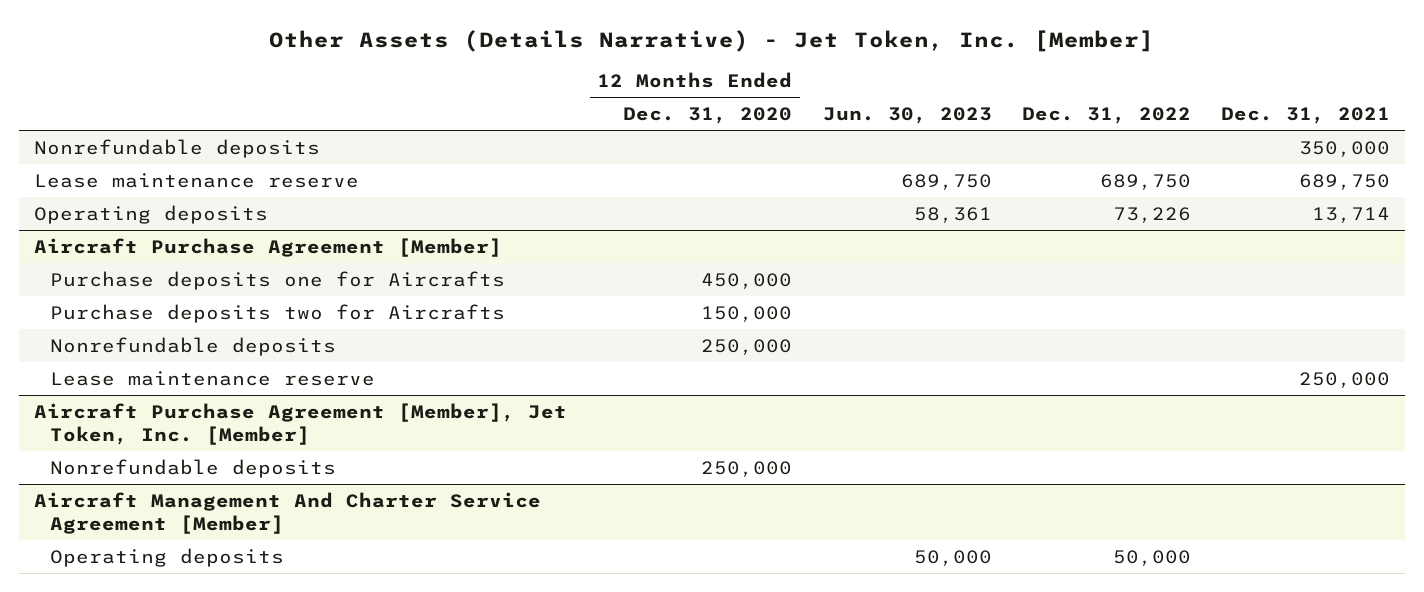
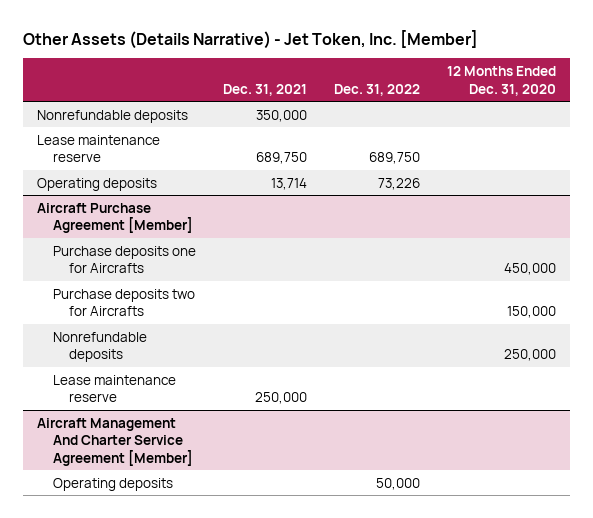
[822,107,992,125] Jun. 30, 2023 -> none
[33,402,567,445] Aircraft Purchase Agreement [Member], Jet Token, Inc. [Member] -> none
[50,458,337,478] Nonrefundable deposits -> none

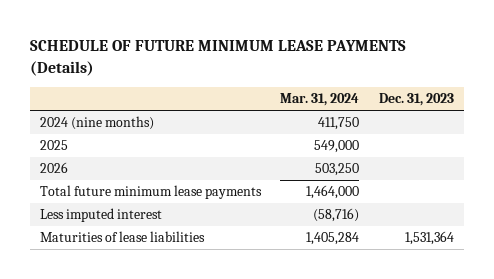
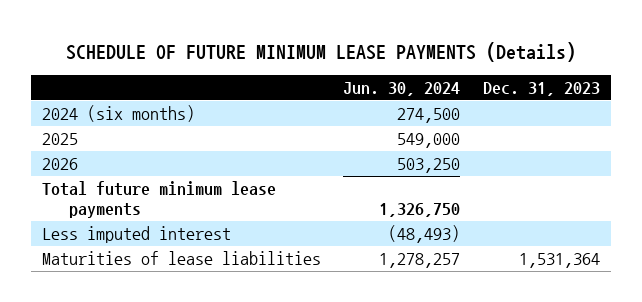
[280,93,360,107] Mar. 31, 2024 -> none
none -> [343,82,461,97] Jun. 30, 2024
[39,116,154,131] 2024 (nine months) -> [41,104,195,122] 2024 (six months)

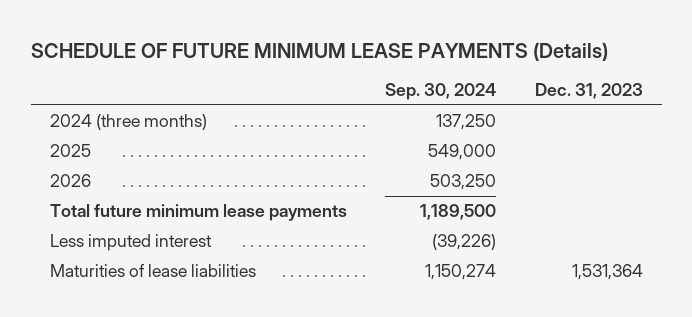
[343,82,461,97] Jun. 30, 2024 -> none
none -> [385,83,497,101] Sep. 30, 2024
[41,104,195,122] 2024 (six months) -> [49,114,207,131] 2024 (three months)

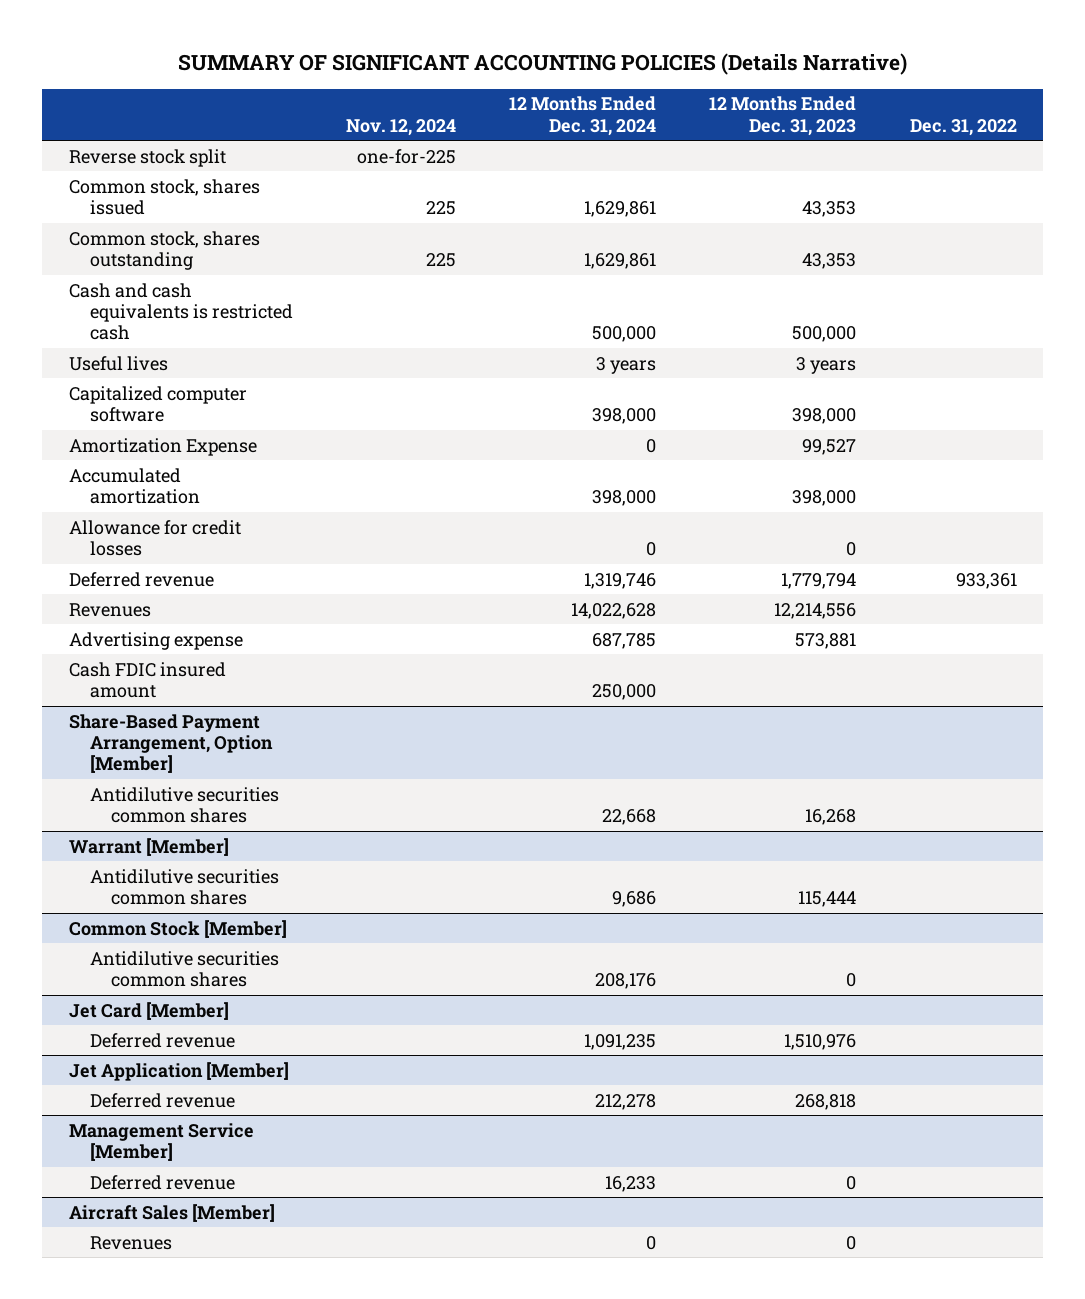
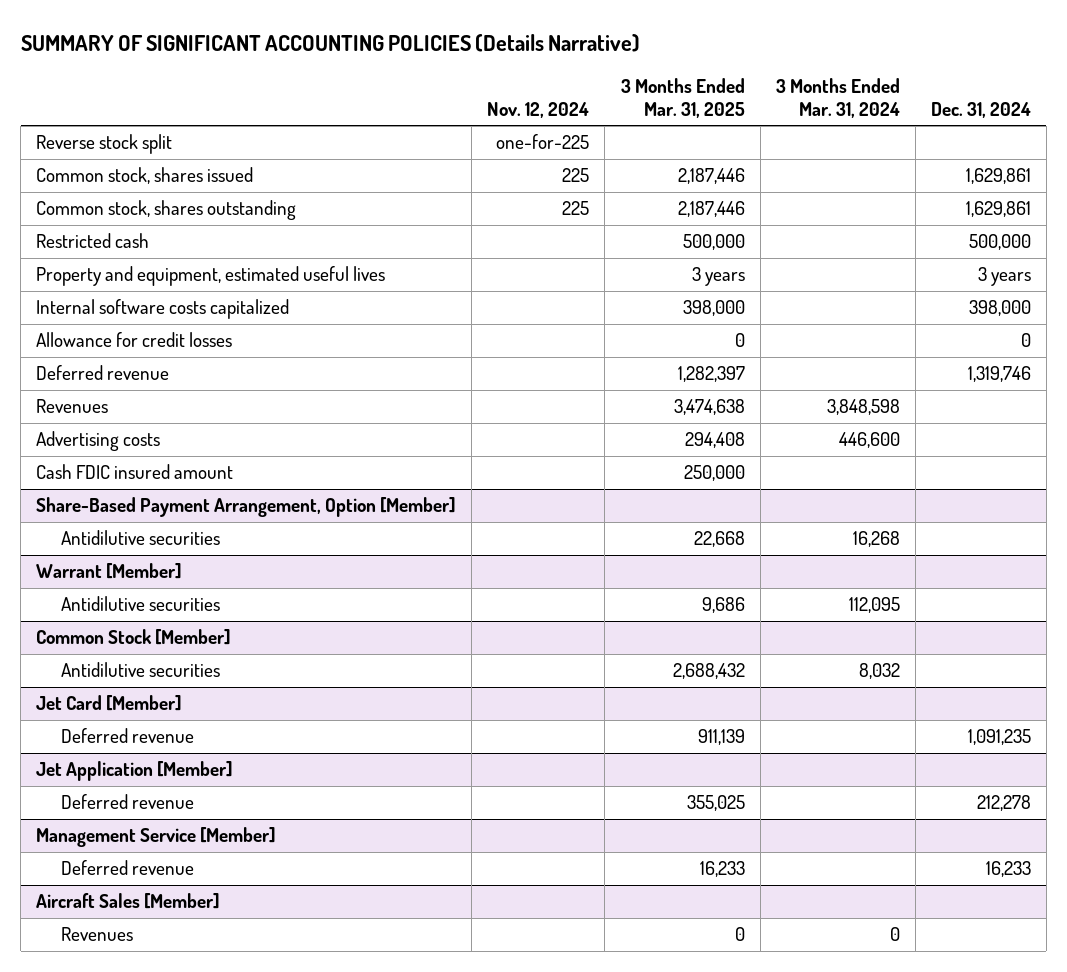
[509,96,657,136] 12 Months Ended Dec. 31, 2024 -> none
[709,96,857,136] 12 Months Ended Dec. 31, 2023 -> none
[909,118,1017,136] Dec. 31, 2022 -> none
none -> [620,77,745,118] 3 Months Ended Mar. 31, 2025
none -> [775,77,900,118] 3 Months Ended Mar. 31, 2024
none -> [930,101,1031,118] Dec. 31, 2024
[68,385,247,422] Capitalized computer software -> none
[68,437,257,456] Amortization Expense -> none
[68,467,200,504] Accumulated amortization -> none
[68,282,293,341] Cash and cash equivalents is restricted cash -> [36,233,150,249] Restricted cash
[68,355,168,371] Useful lives -> [36,266,386,287] Property and equipment, estimated useful lives
none -> [36,299,290,320] Internal software costs capitalized
[68,631,243,650] Advertising expense -> [36,431,161,452] Advertising costs
[89,786,279,823] Antidilutive securities common shares -> [61,530,221,546] Antidilutive securities
[89,868,279,905] Antidilutive securities common shares -> [61,596,221,612] Antidilutive securities
[89,950,279,987] Antidilutive securities common shares -> [61,662,221,678] Antidilutive securities

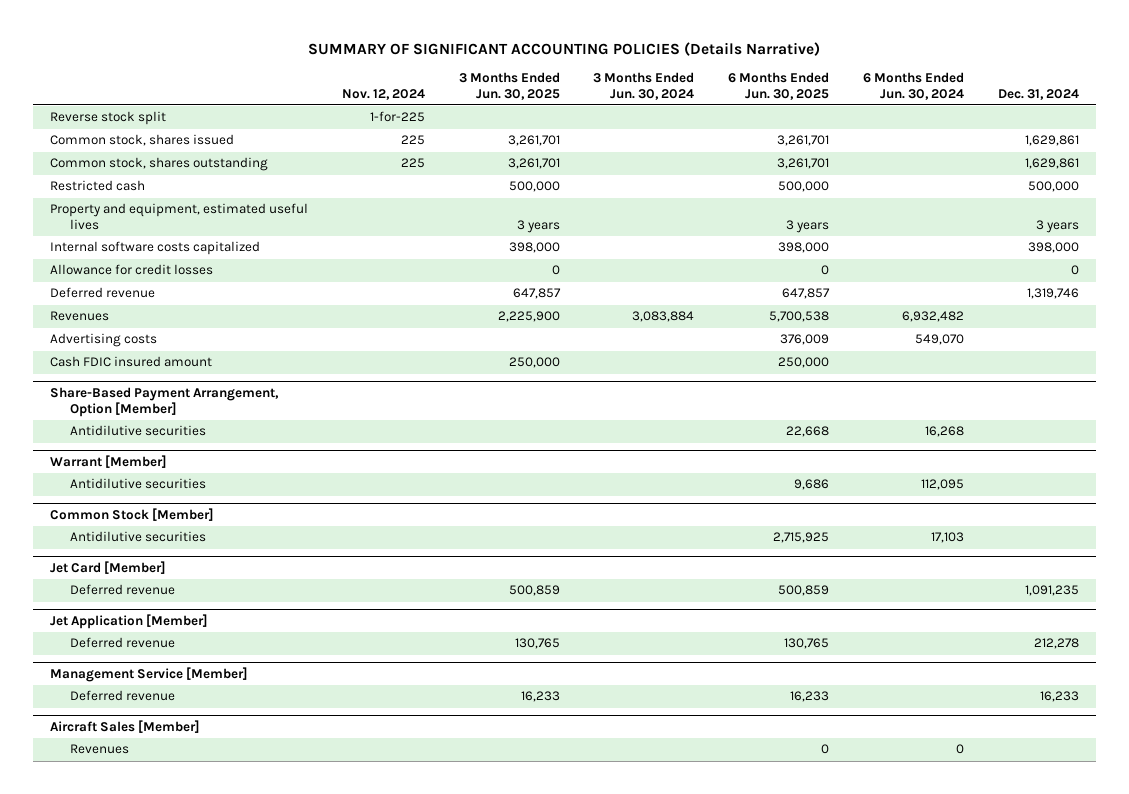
[620,77,745,118] 3 Months Ended Mar. 31, 2025 -> none
[775,77,900,118] 3 Months Ended Mar. 31, 2024 -> none
none -> [458,72,560,100] 3 Months Ended Jun. 30, 2025
none -> [593,72,695,100] 3 Months Ended Jun. 30, 2024
none -> [728,72,830,100] 6 Months Ended Jun. 30, 2025
none -> [863,72,965,100] 6 Months Ended Jun. 30, 2024
[496,134,590,150] one-for-225 -> [369,111,425,123] 1-for-225

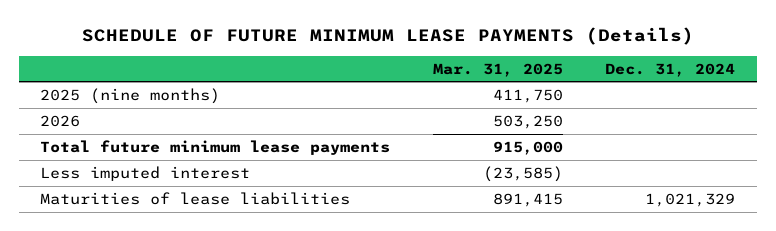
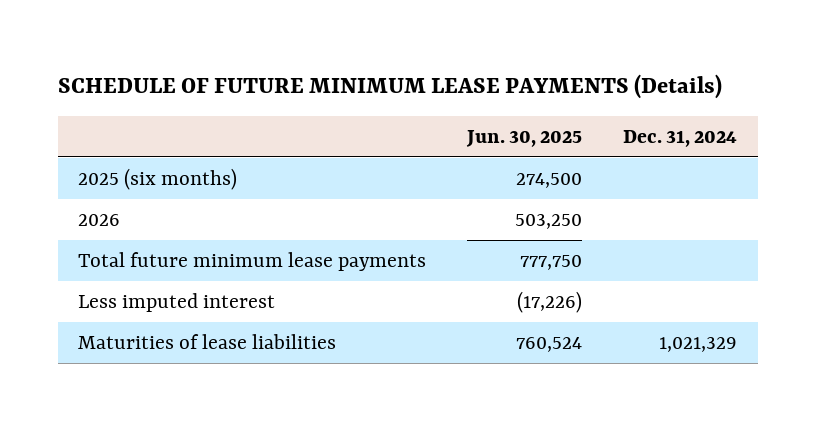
[432,62,563,77] Mar. 31, 2025 -> none
none -> [466,129,583,147] Jun. 30, 2025
[40,87,221,104] 2025 (nine months) -> [78,168,238,191] 2025 (six months)

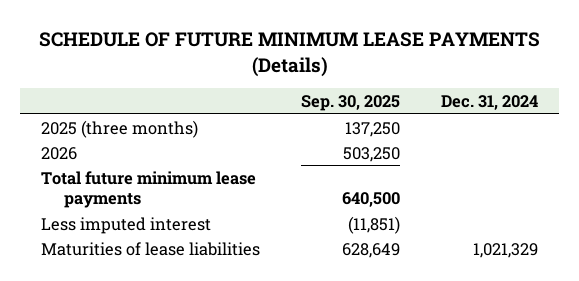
[466,129,583,147] Jun. 30, 2025 -> none
none -> [301,95,401,112] Sep. 30, 2025
[78,168,238,191] 2025 (six months) -> [40,119,198,138] 2025 (three months)

